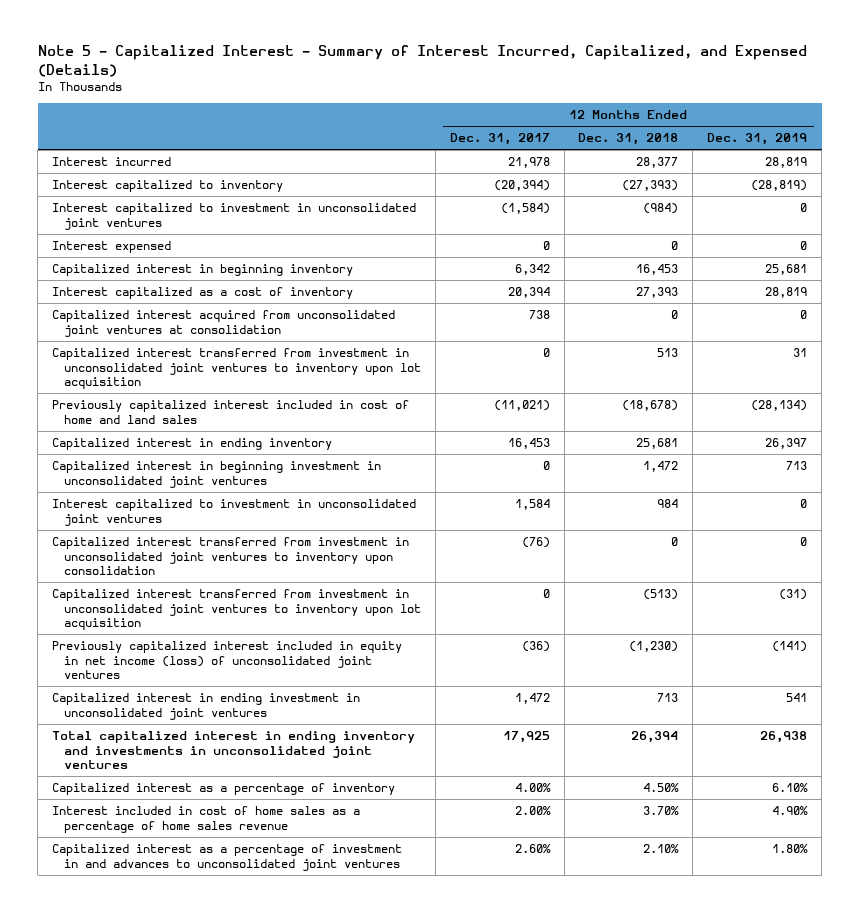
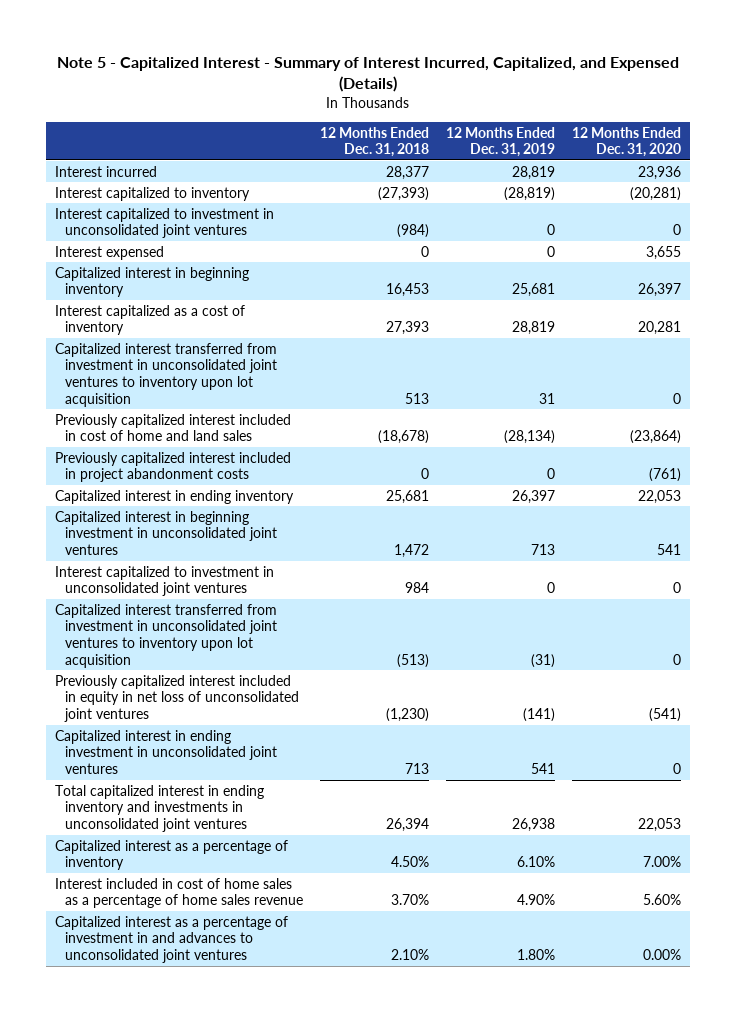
[449,133,550,146] Dec. 31, 2017 -> none
none -> [572,126,682,158] 12 Months Ended Dec. 31, 2020
[52,310,396,337] Capitalized interest acquired from unconsolidated joint ventures at consolidation -> none
none -> [54,451,291,483] Previously capitalized interest included in project abandonment costs
[52,537,410,576] Capitalized interest transferred from investment in unconsolidated joint ventures to inventory upon consolidation -> none
[52,641,403,680] Previously capitalized interest included in equity in net income (loss) of unconsolidated joint ventures -> [54,674,300,722] Previously capitalized interest included in equity in net loss of unconsolidated joint ventures

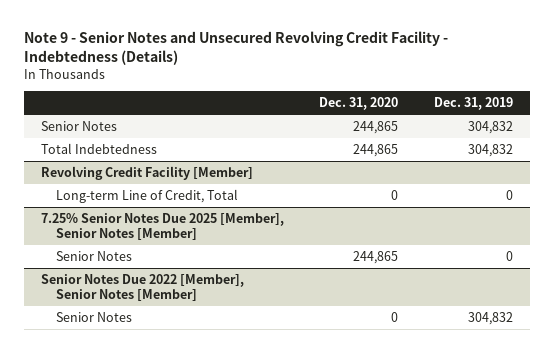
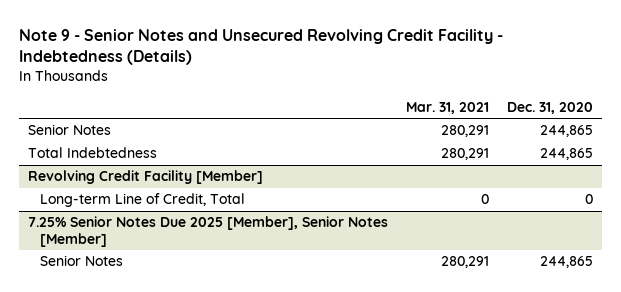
[433,97,513,111] Dec. 31, 2019 -> none
none -> [405,101,489,114] Mar. 31, 2021
[41,274,245,301] Senior Notes Due 2022 [Member], Senior Notes [Member] -> none
[55,312,132,323] Senior Notes -> none

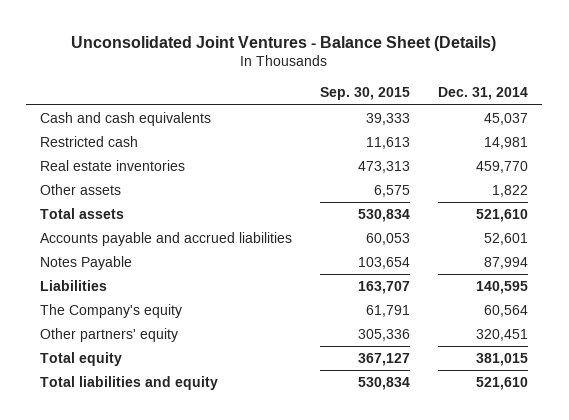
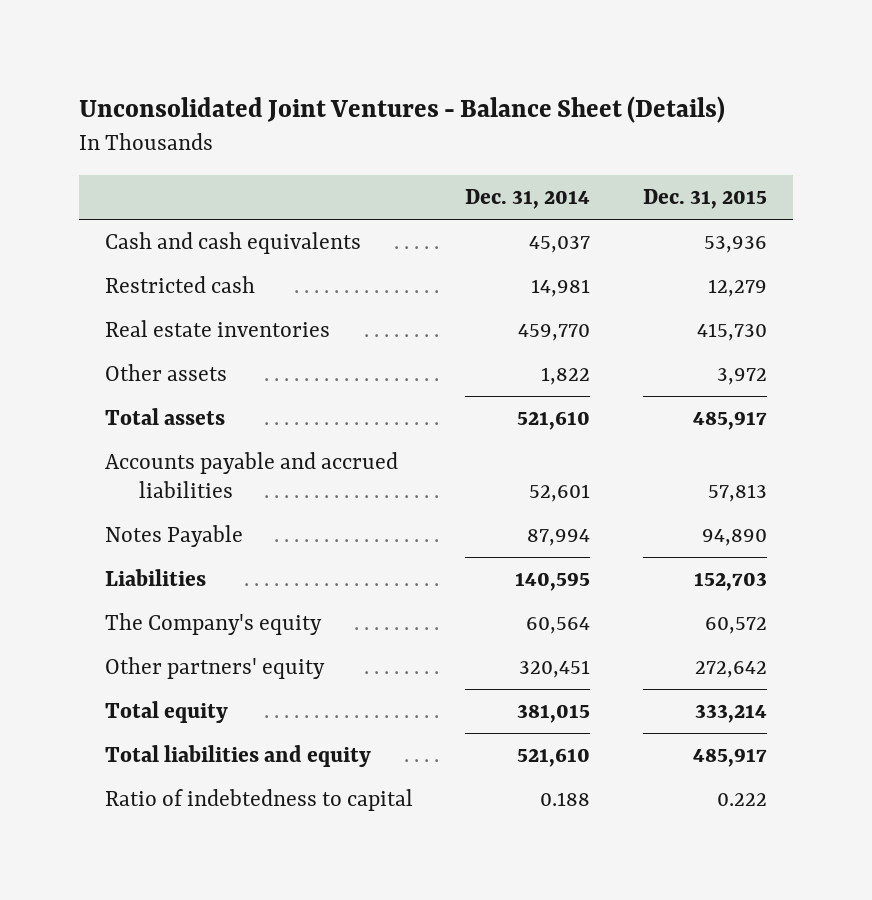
[320,87,411,101] Sep. 30, 2015 -> none
none -> [642,189,767,210] Dec. 31, 2015
none -> [105,789,414,812] Ratio of indebtedness to capital

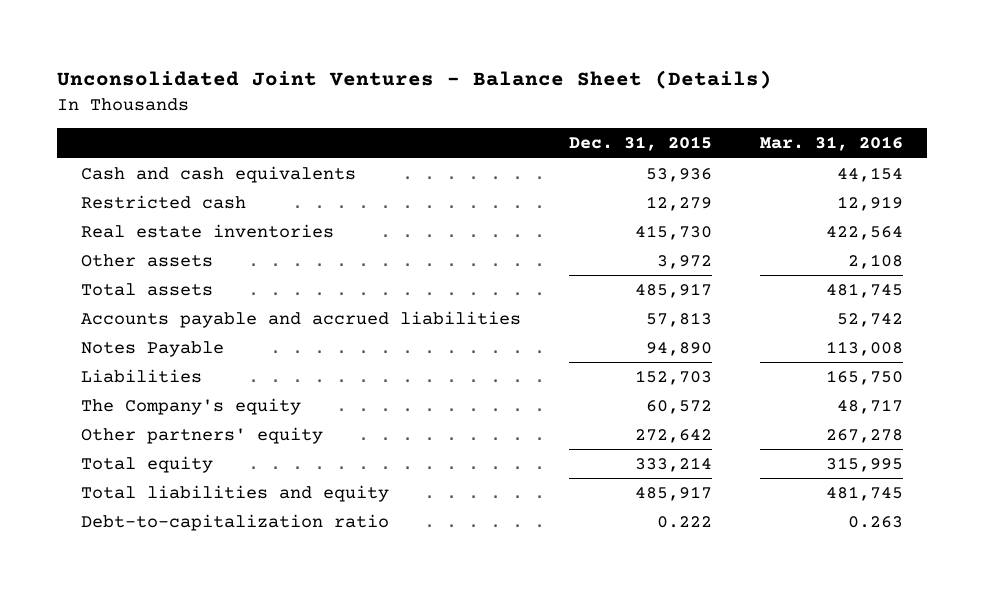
[465,189,591,210] Dec. 31, 2014 -> none
none -> [759,136,903,152] Mar. 31, 2016
[105,789,414,812] Ratio of indebtedness to capital -> [80,513,389,531] Debt-to-capitalization ratio

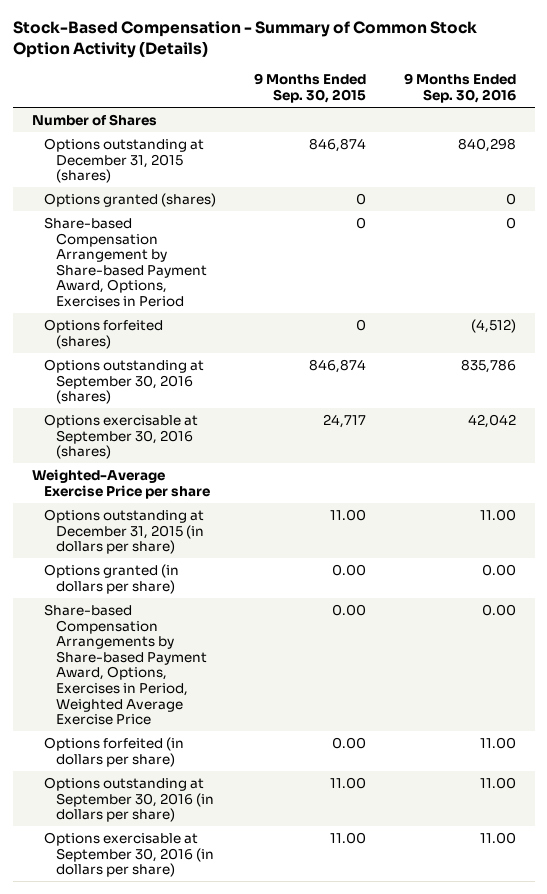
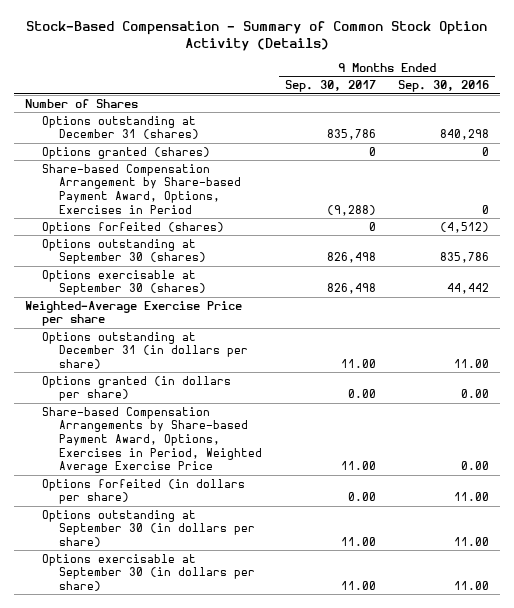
[253,73,366,103] 9 Months Ended Sep. 30, 2015 -> none
none -> [284,80,376,93] Sep. 30, 2017
[43,137,204,184] Options outstanding at December 31, 2015 (shares) -> [42,115,200,140] Options outstanding at December 31 (shares)
[43,358,204,405] Options outstanding at September 30, 2016 (shares) -> [42,238,207,265] Options outstanding at September 30 (shares)
[43,413,198,460] Options exercisable at September 30, 2016 (shares) -> [42,269,207,296] Options exercisable at September 30 (shares)
[467,413,516,428] 42,042 -> [447,283,490,295] 44,442
[43,508,204,555] Options outstanding at December 31, 2015 (in dollars per share) -> [42,331,249,369] Options outstanding at December 31 (in dollars per share)
[43,776,214,823] Options outstanding at September 30, 2016 (in dollars per share) -> [42,509,256,547] Options outstanding at September 30 (in dollars per share)
[43,831,214,878] Options exercisable at September 30, 2016 (in dollars per share) -> [42,553,256,591] Options exercisable at September 30 (in dollars per share)

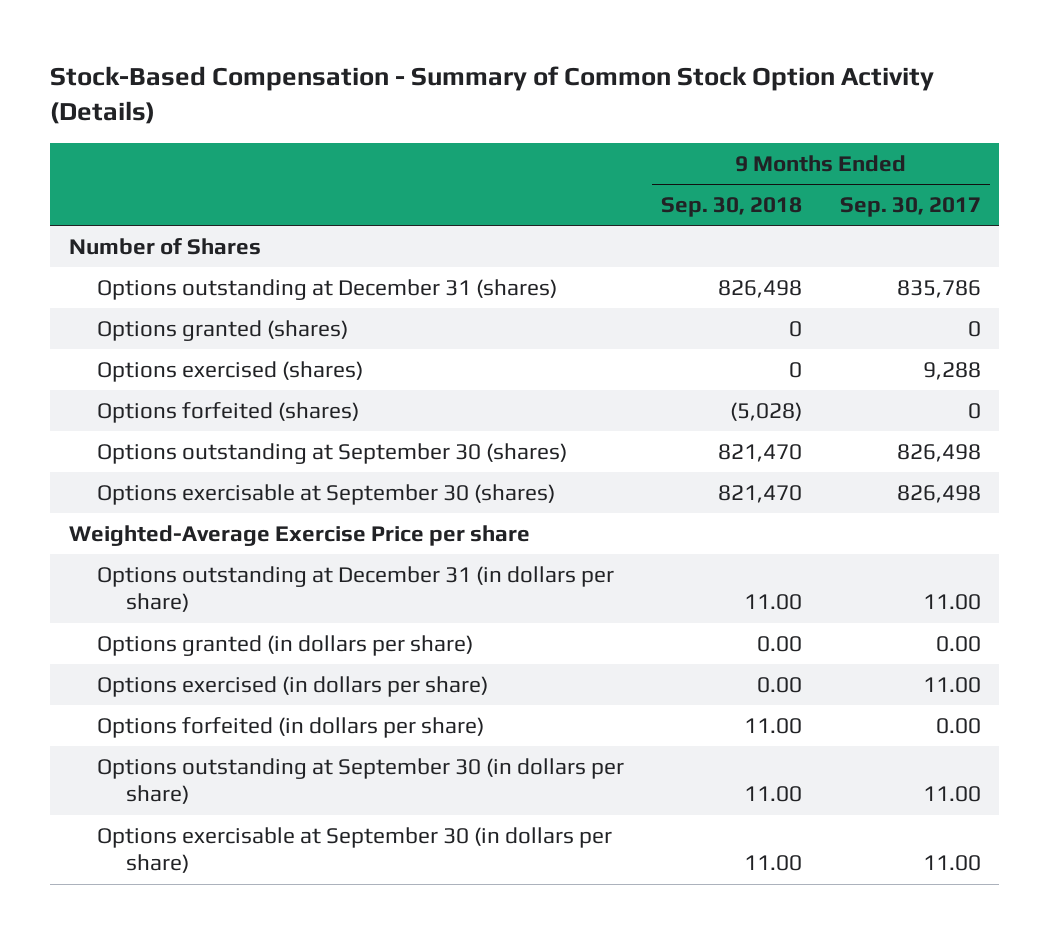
[398,80,490,93] Sep. 30, 2016 -> none
none -> [661,196,803,217] Sep. 30, 2018
[42,163,242,214] Share-based Compensation Arrangement by Share-based Payment Award, Options, Exercises in Period -> none
none -> [97,360,364,382] Options exercised (shares)
[42,406,263,474] Share-based Compensation Arrangements by Share-based Payment Award, Options, Exercises in Period, Weighted Average Exercise Price -> [97,675,489,697] Options exercised (in dollars per share)

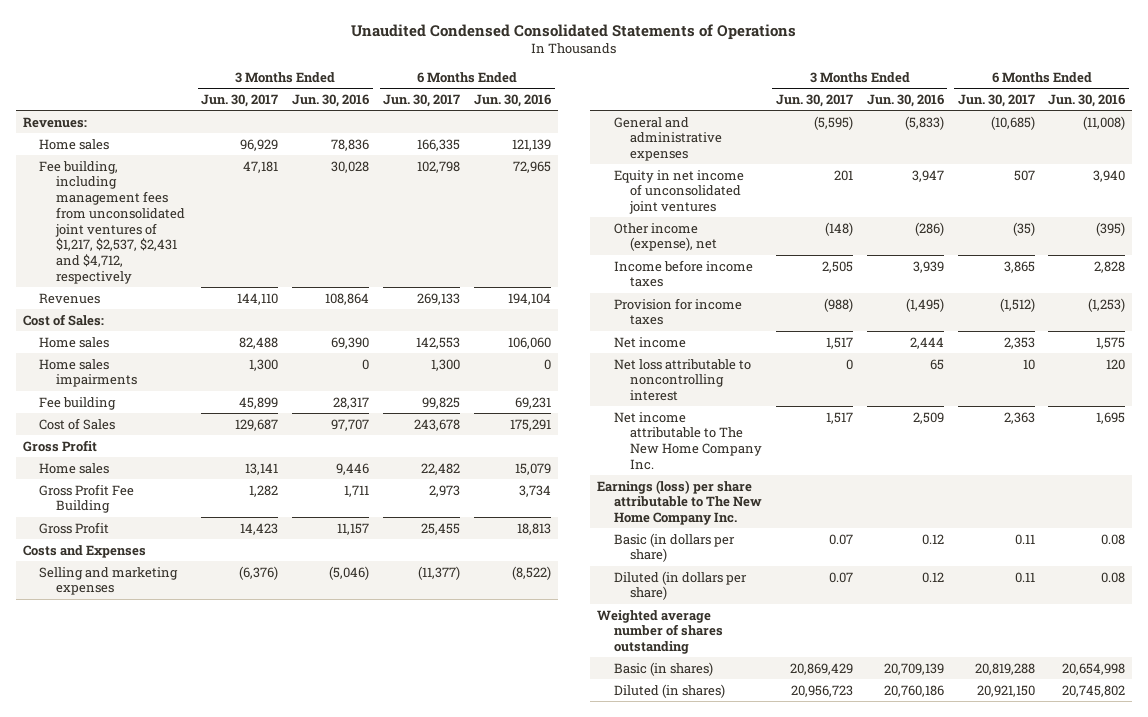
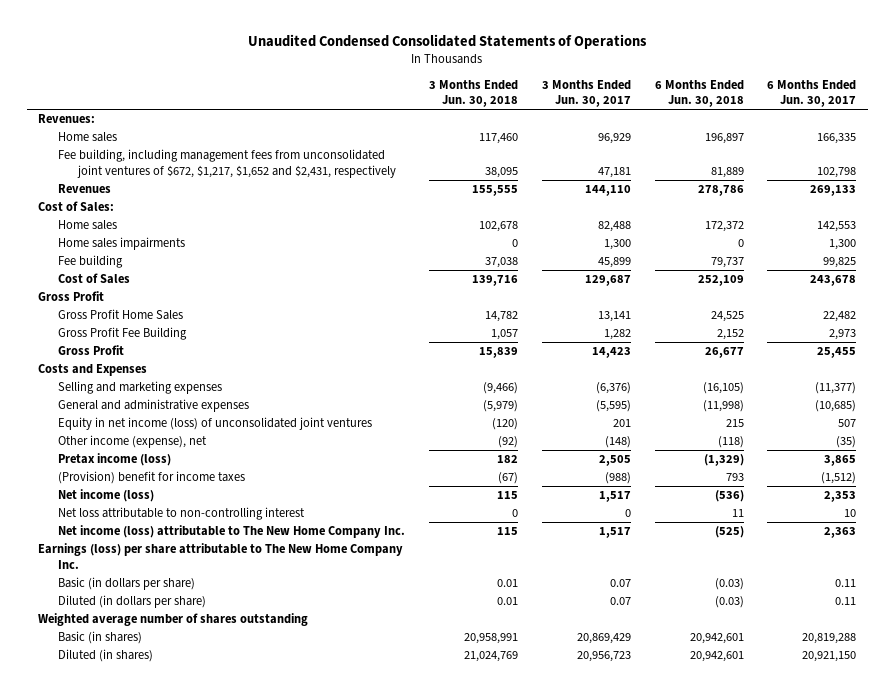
[292,93,370,107] Jun. 30, 2016 -> none
[474,93,552,107] Jun. 30, 2016 -> none
none -> [429,79,519,108] 3 Months Ended Jun. 30, 2018
none -> [654,79,744,108] 6 Months Ended Jun. 30, 2018
[39,160,185,284] Fee building, including management fees from unconsolidated joint ventures of $1,217, $2,537, $2,431 and $4,712, respectively -> [58,149,397,178] Fee building, including management fees from unconsolidated joint ventures of $672, $1,217, $1,652 and $2,431, respectively
[39,462,110,474] Home sales -> [58,309,184,321] Gross Profit Home Sales
[613,169,744,215] Equity in net income of unconsolidated joint ventures -> [58,417,373,431] Equity in net income (loss) of unconsolidated joint ventures
[613,259,753,288] Income before income taxes -> [58,453,172,467] Pretax income (loss)
[613,297,742,326] Provision for income taxes -> [58,471,246,485] (Provision) benefit for income taxes
[613,336,686,348] Net income -> [58,489,155,503] Net income (loss)
[613,358,751,402] Net loss attributable to noncontrolling interest -> [58,507,306,521] Net loss attributable to non-controlling interest
[613,411,762,470] Net income attributable to The New Home Company Inc. -> [58,525,406,539] Net income (loss) attributable to The New Home Company Inc.

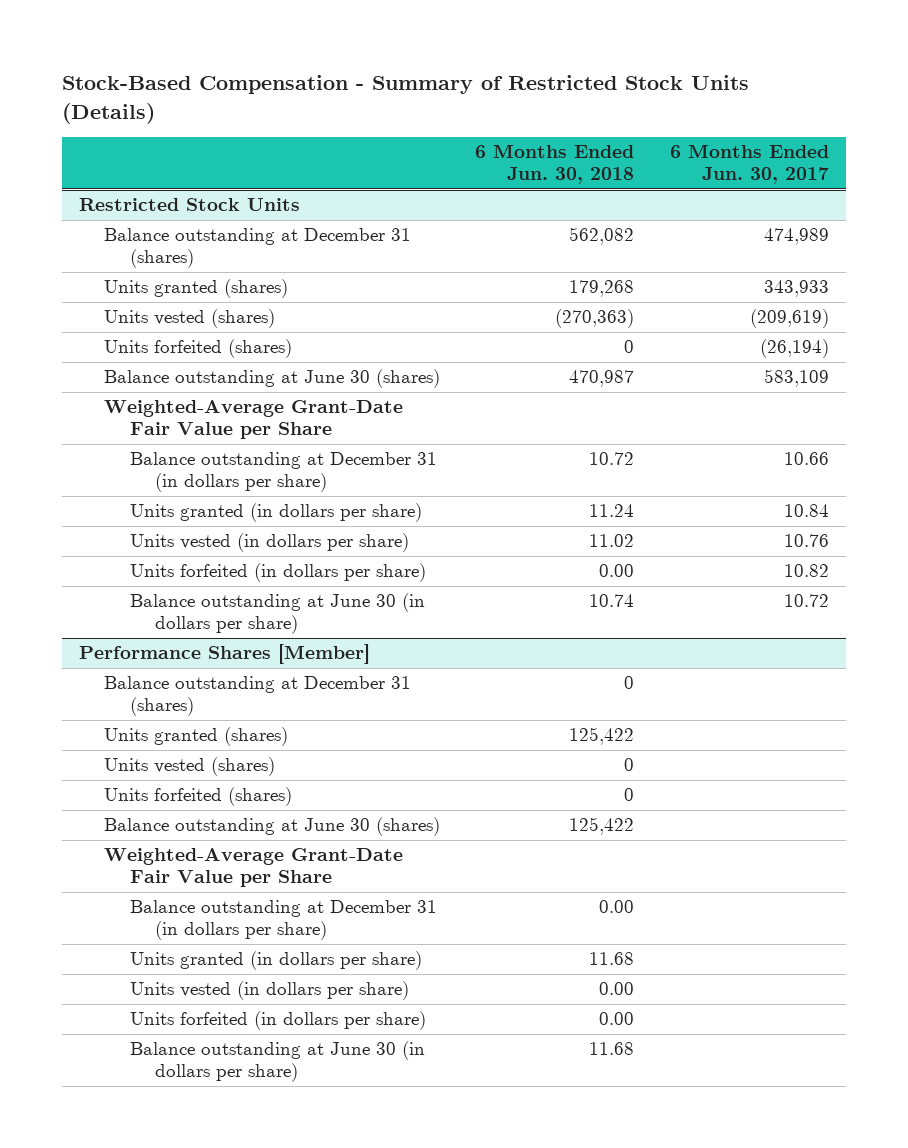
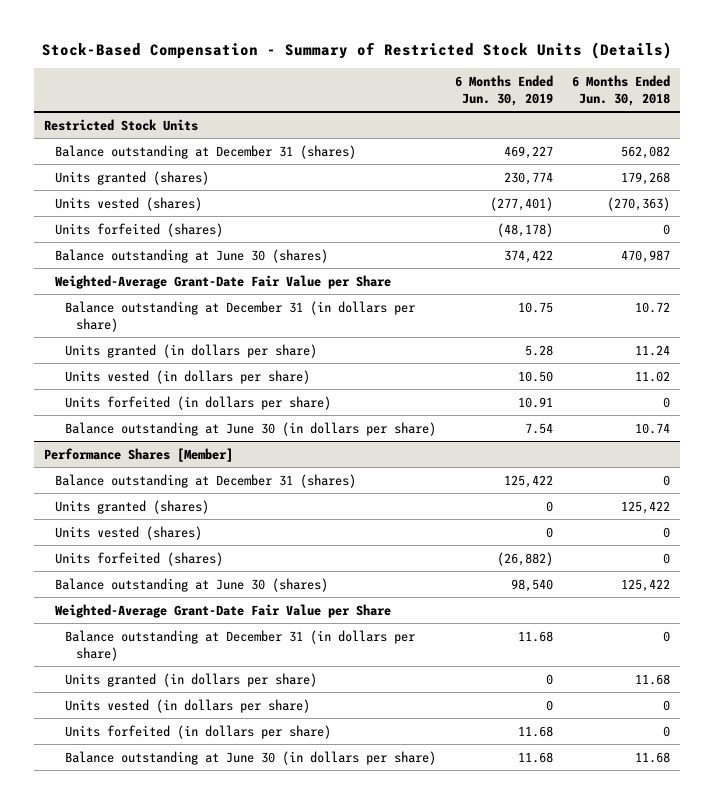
[669,144,829,184] 6 Months Ended Jun. 30, 2017 -> none
none -> [455,74,554,106] 6 Months Ended Jun. 30, 2019
[599,564,635,578] 0.00 -> [663,396,671,408] 0
[599,900,635,914] 0.00 -> [663,630,671,642] 0
[599,982,635,996] 0.00 -> [663,699,671,711] 0
[599,1012,635,1026] 0.00 -> [663,725,671,737] 0

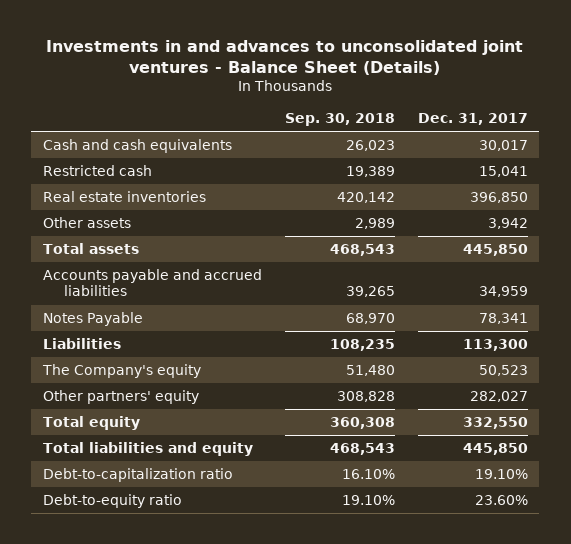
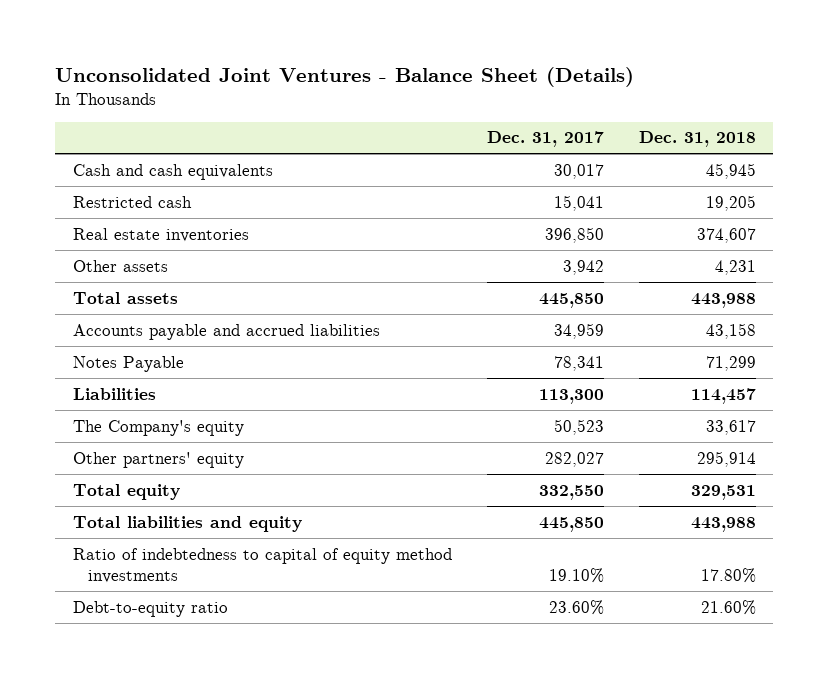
[46,40,524,76] Investments in and advances to unconsolidated joint ventures - Balance Sheet (Details) -> [55,66,635,87] Unconsolidated Joint Ventures - Balance Sheet (Details)
[284,113,395,127] Sep. 30, 2018 -> none
none -> [638,131,756,148] Dec. 31, 2018
[42,468,233,483] Debt-to-capitalization ratio -> [72,547,452,584] Ratio of indebtedness to capital of equity method investments

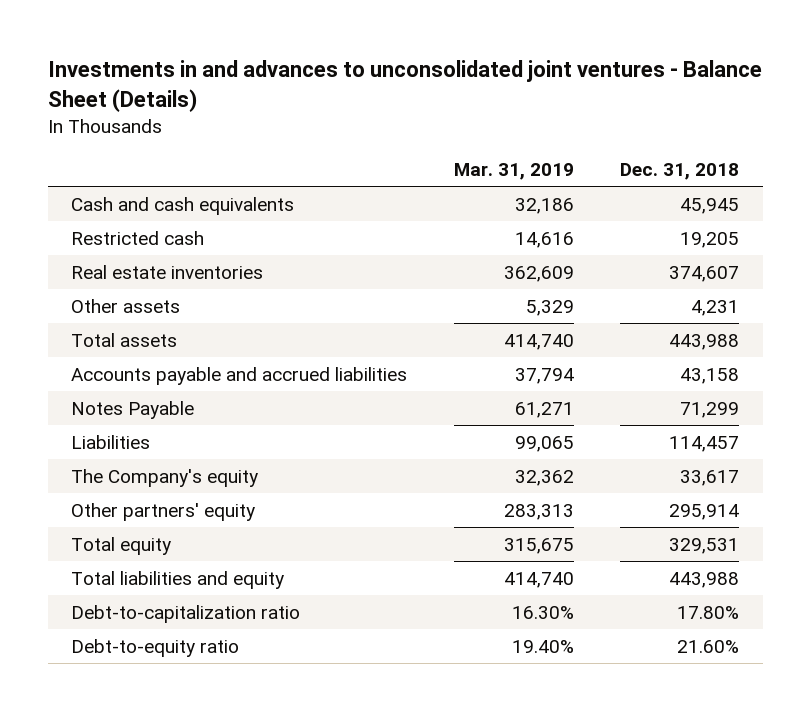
[55,66,635,87] Unconsolidated Joint Ventures - Balance Sheet (Details) -> [47,60,762,113] Investments in and advances to unconsolidated joint ventures - Balance Sheet (Details)
[486,131,604,148] Dec. 31, 2017 -> none
none -> [453,163,574,181] Mar. 31, 2019
[72,547,452,584] Ratio of indebtedness to capital of equity method investments -> [71,604,301,623] Debt-to-capitalization ratio

